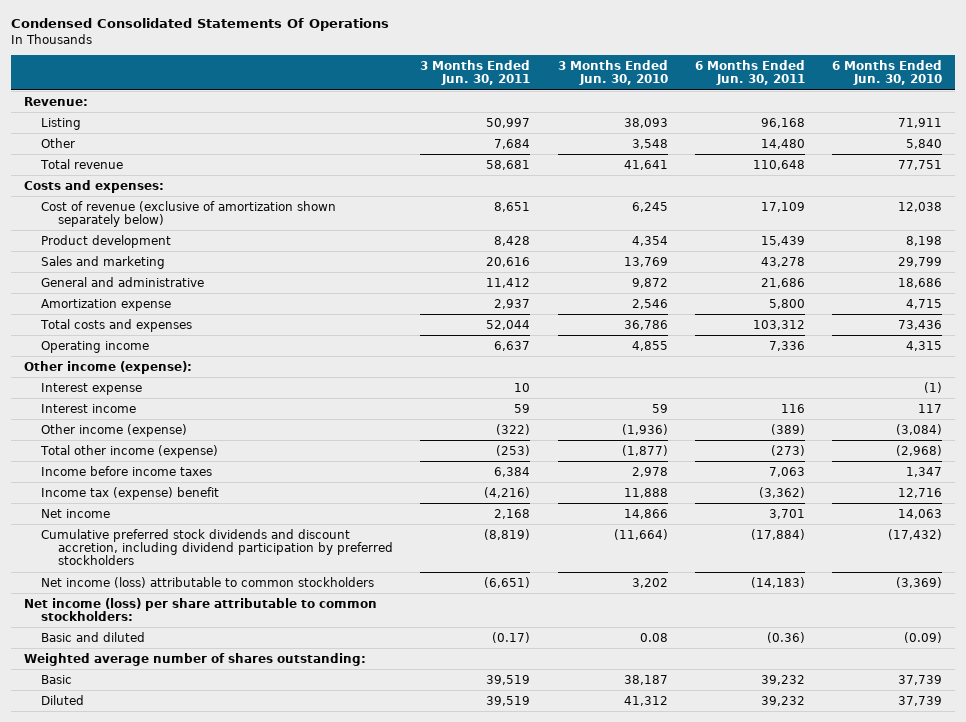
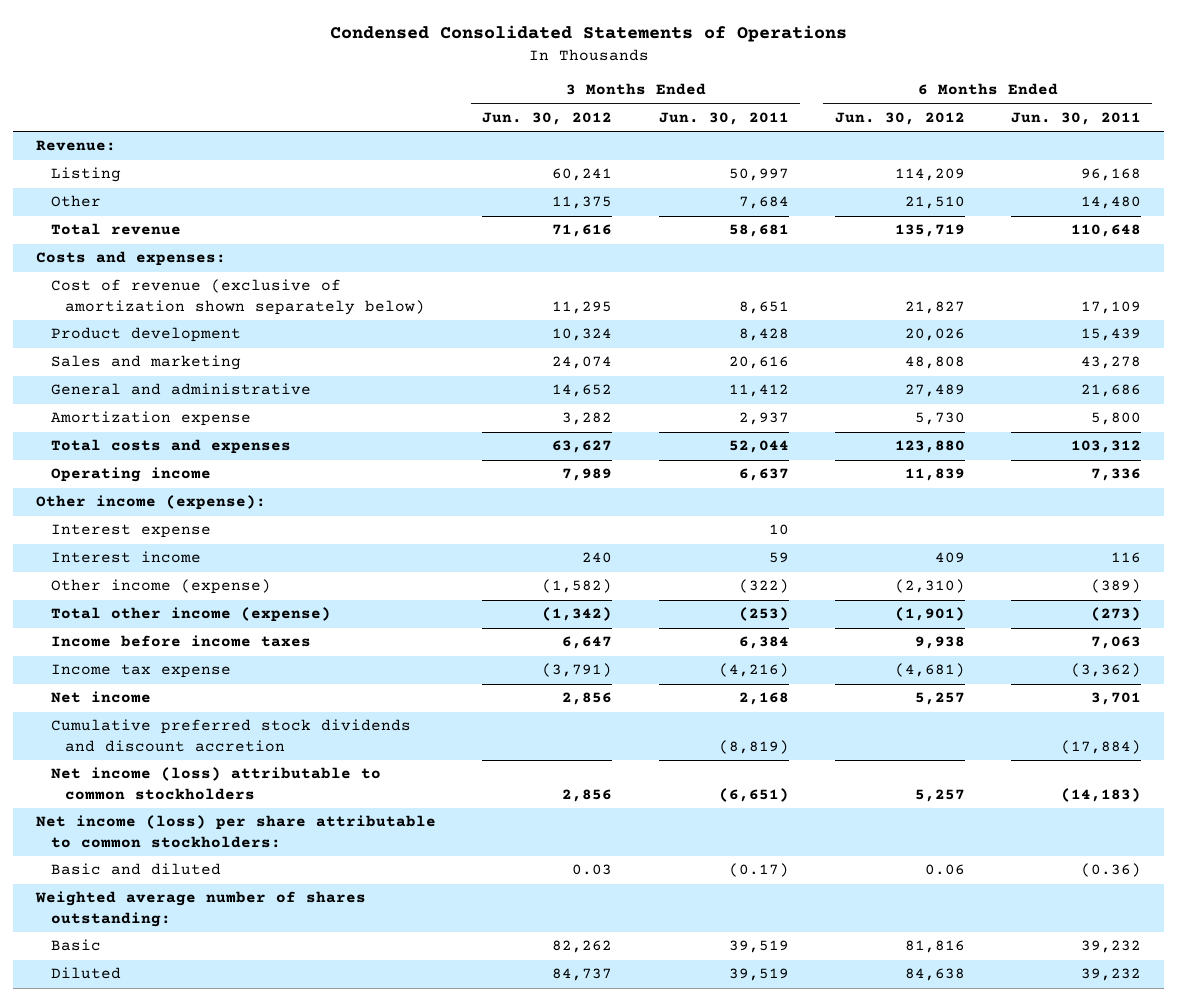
[10,18,389,32] Condensed Consolidated Statements Of Operations -> [329,25,847,43] Condensed Consolidated Statements of Operations
[557,60,668,86] 3 Months Ended Jun. 30, 2010 -> none
[831,60,942,86] 6 Months Ended Jun. 30, 2010 -> none
none -> [482,111,613,125] Jun. 30, 2012
none -> [834,111,965,125] Jun. 30, 2012
[41,486,220,500] Income tax (expense) benefit -> [50,664,231,679] Income tax expense
[41,528,394,566] Cumulative preferred stock dividends and discount accretion, including dividend participation by preferred stockholders -> [50,719,411,753] Cumulative preferred stock dividends and discount accretion

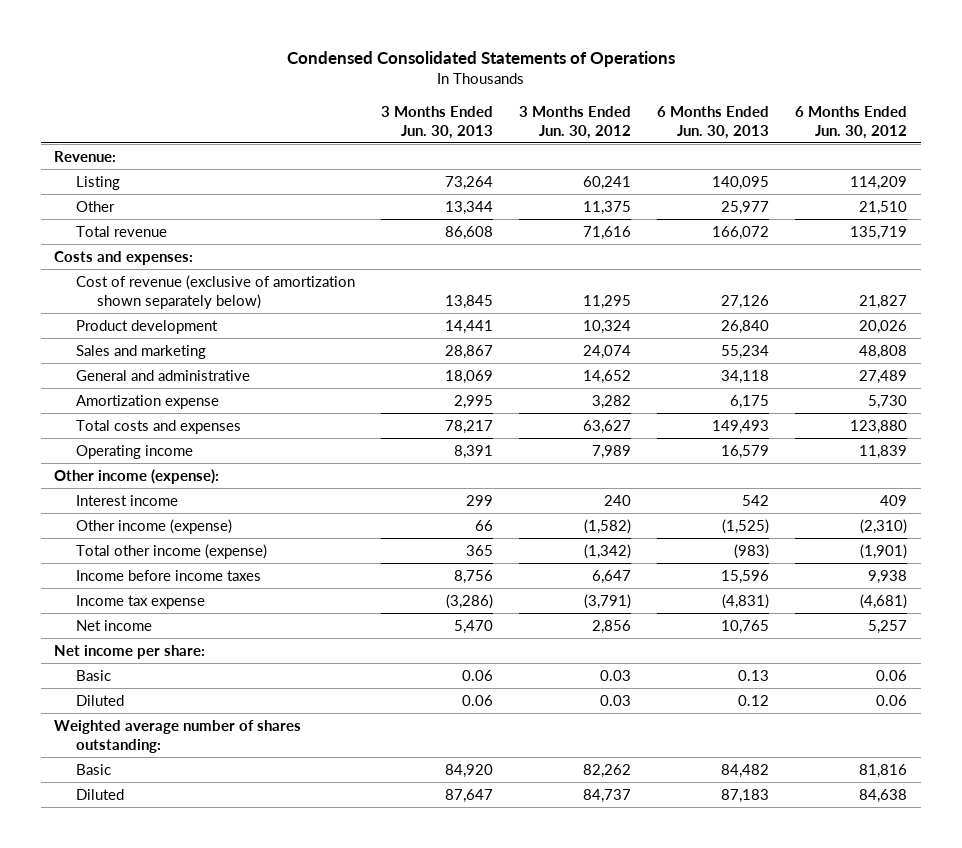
[658,111,789,125] Jun. 30, 2011 -> none
[1010,111,1141,125] Jun. 30, 2011 -> none
none -> [380,105,493,139] 3 Months Ended Jun. 30, 2013
none -> [657,105,770,139] 6 Months Ended Jun. 30, 2013
[50,524,211,539] Interest expense -> none
[50,719,411,753] Cumulative preferred stock dividends and discount accretion -> none
[50,767,381,801] Net income (loss) attributable to common stockholders -> none
[50,863,221,876] Basic and diluted -> none
[36,815,437,849] Net income (loss) per share attributable to common stockholders: -> [54,644,206,659] Net income per share:
none -> [75,669,111,681] Basic
none -> [75,694,124,706] Diluted

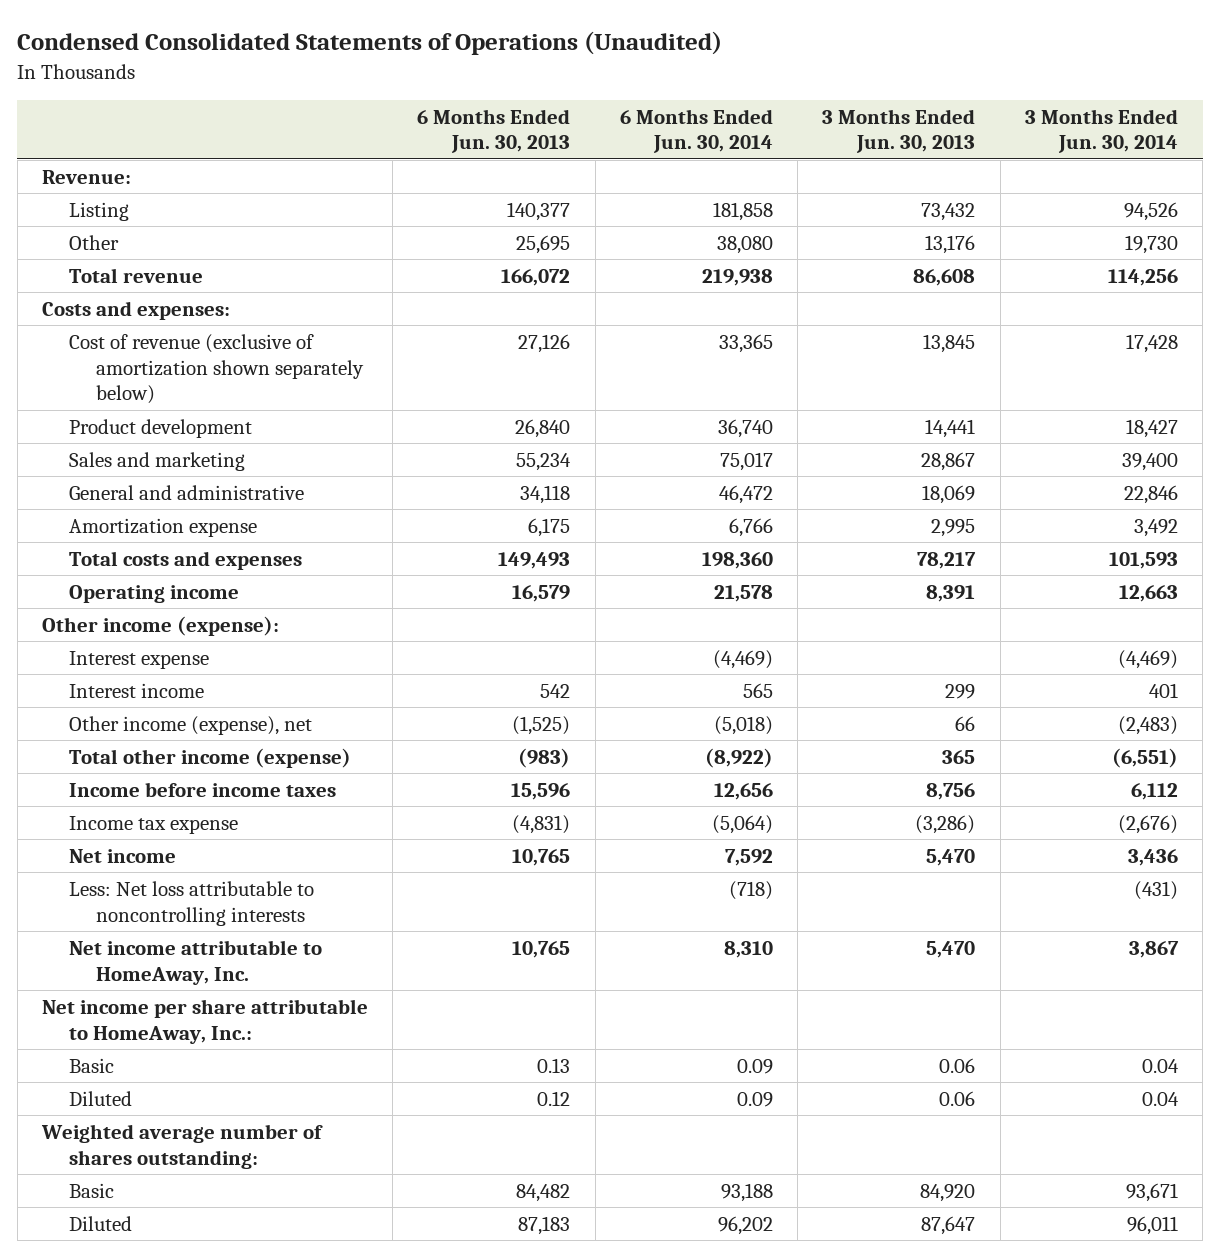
[286,51,675,68] Condensed Consolidated Statements of Operations -> [17,31,723,56] Condensed Consolidated Statements of Operations (Unaudited)
[519,105,632,139] 3 Months Ended Jun. 30, 2012 -> none
[795,105,908,139] 6 Months Ended Jun. 30, 2012 -> none
none -> [619,108,773,154] 6 Months Ended Jun. 30, 2014
none -> [1024,108,1178,154] 3 Months Ended Jun. 30, 2014
[444,175,493,190] 73,264 -> [921,202,976,221] 73,432
[712,175,770,190] 140,095 -> [507,201,571,221] 140,377
[444,200,493,215] 13,344 -> [925,234,976,254] 13,176
[721,200,770,215] 25,977 -> [516,234,571,254] 25,695
none -> [68,650,209,669] Interest expense
[75,518,232,534] Other income (expense) -> [68,715,312,735] Other income (expense), net
none -> [68,880,314,926] Less: Net loss attributable to noncontrolling interests
none -> [68,939,322,985] Net income attributable to HomeAway, Inc.
[54,644,206,659] Net income per share: -> [41,998,368,1044] Net income per share attributable to HomeAway, Inc.:

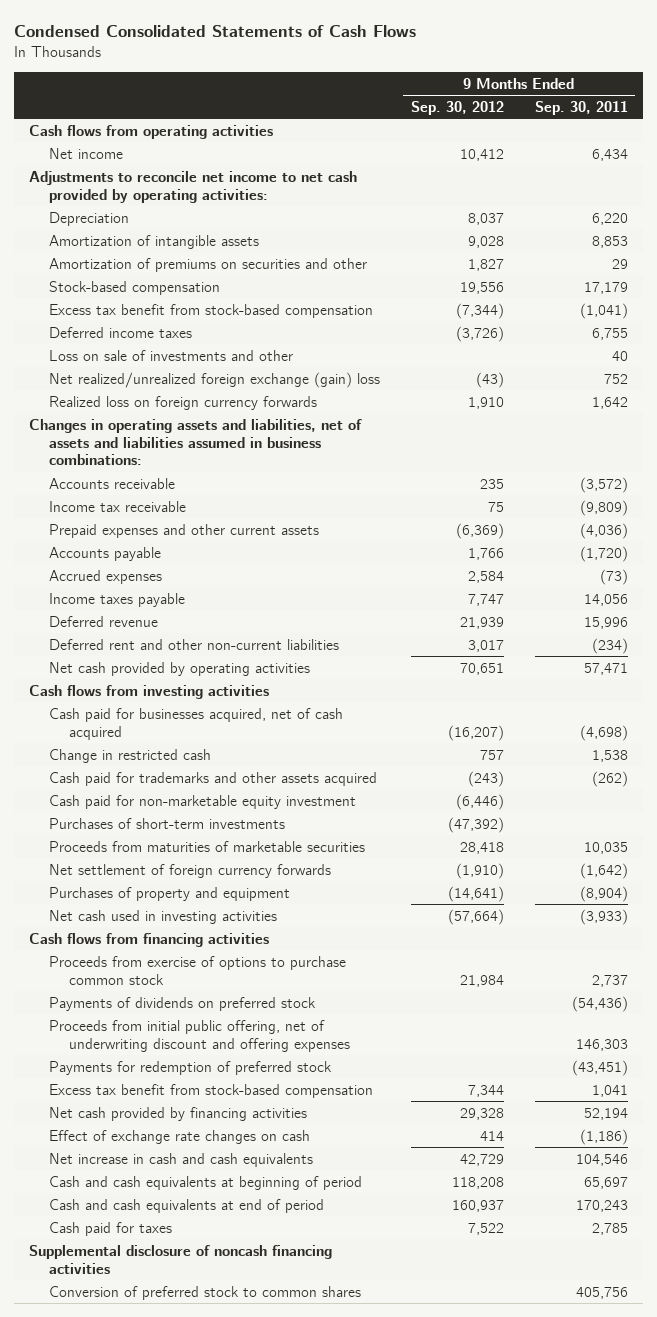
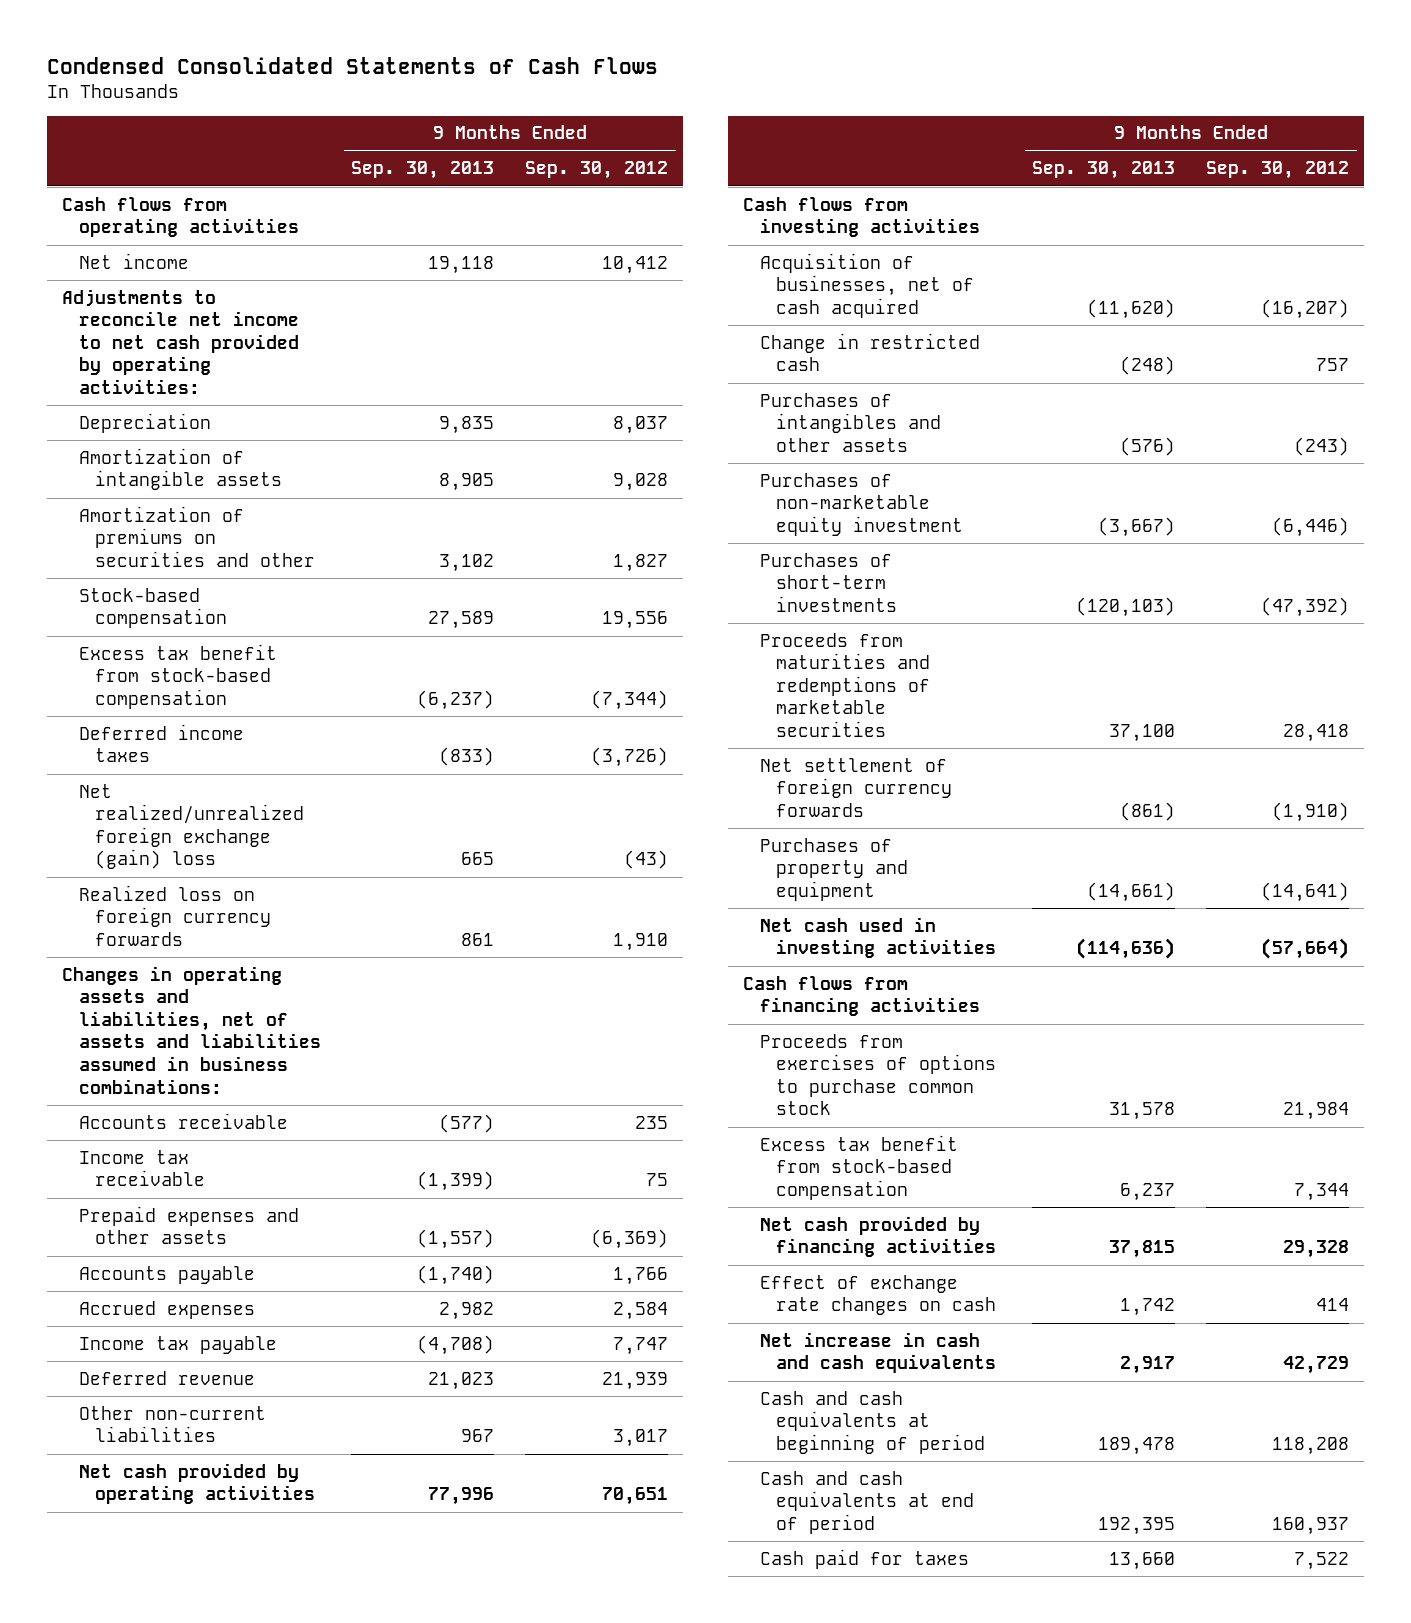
[534,100,628,115] Sep. 30, 2011 -> none
none -> [351,161,495,180] Sep. 30, 2013
[49,349,294,361] Loss on sale of investments and other -> none
[49,523,320,538] Prepaid expenses and other current assets -> [78,1205,299,1245] Prepaid expenses and other assets
[49,592,186,607] Income taxes payable -> [78,1335,277,1354] Income tax payable
[49,638,340,650] Deferred rent and other non-current liabilities -> [78,1405,266,1443] Other non-current liabilities
[49,707,344,740] Cash paid for businesses acquired, net of cash acquired -> [759,252,975,318] Acquisition of businesses, net of cash acquired
[49,771,378,786] Cash paid for trademarks and other assets acquired -> [759,392,942,452] Purchases of intangibles and other assets
[49,794,357,809] Cash paid for non-marketable equity investment -> [759,472,964,536] Purchases of non-marketable equity investment
[49,840,366,852] Proceeds from maturities of marketable securities -> [759,632,931,737] Proceeds from maturities and redemptions of marketable securities
[49,996,317,1011] Payments of dividends on preferred stock -> none
[49,1019,350,1052] Proceeds from initial public offering, net of underwriting discount and offering expenses -> none
[49,1060,333,1075] Payments for redemption of preferred stock -> none
[49,955,347,985] Proceeds from exercise of options to purchase common stock -> [759,1033,997,1116] Proceeds from exercises of options to purchase common stock
[29,1244,333,1274] Supplemental disclosure of noncash financing activities -> none
[49,1285,362,1300] Conversion of preferred stock to common shares -> none

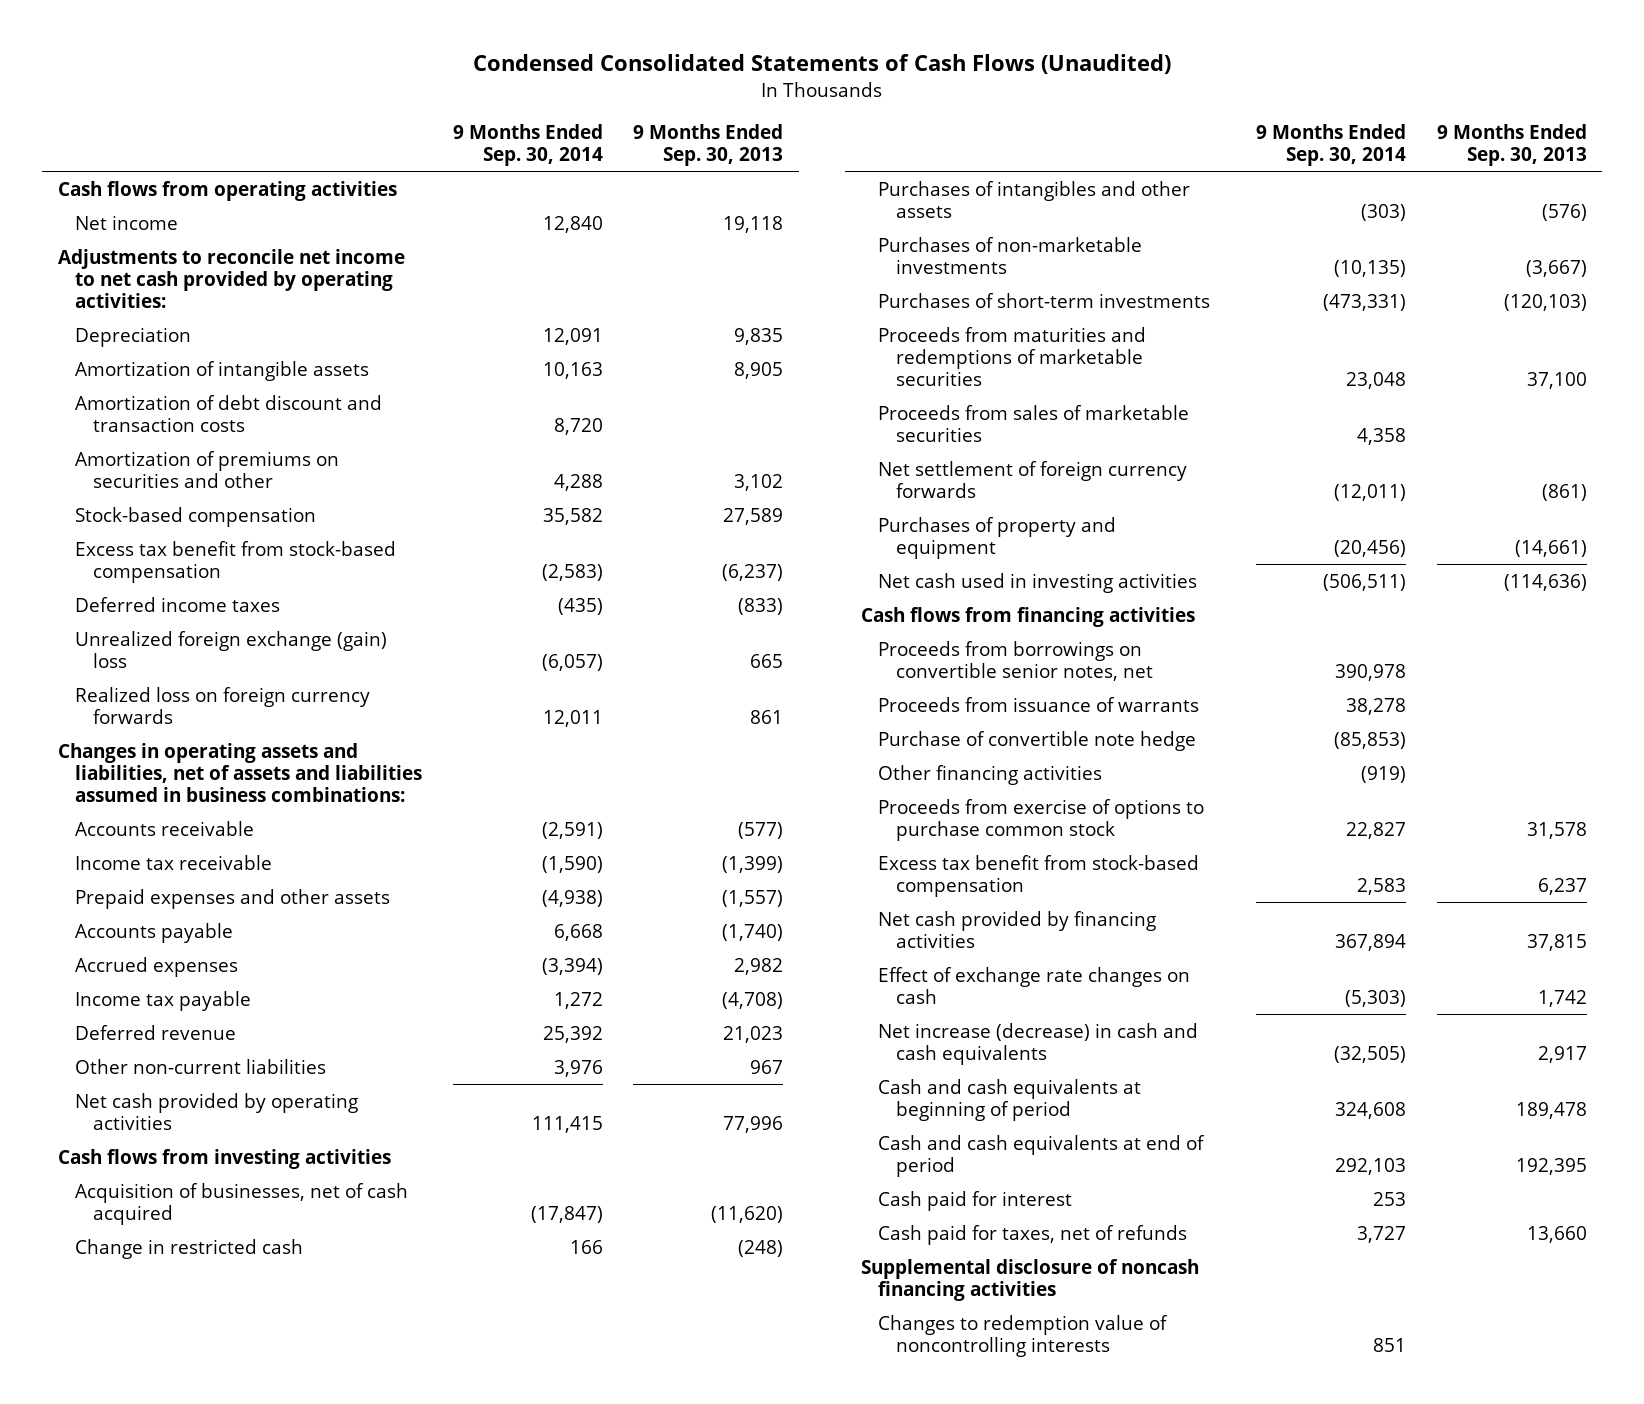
[46,57,658,75] Condensed Consolidated Statements of Cash Flows -> [473,54,1172,75] Condensed Consolidated Statements of Cash Flows (Unaudited)
[525,161,669,180] Sep. 30, 2012 -> none
none -> [452,123,603,167] 9 Months Ended Sep. 30, 2014
none -> [75,394,383,432] Amortization of debt discount and transaction costs
[78,783,305,870] Net realized/unrealized foreign exchange (gain) loss -> [75,630,388,668] Unrealized foreign exchange (gain) loss
[759,472,964,536] Purchases of non-marketable equity investment -> [878,236,1143,274] Purchases of non-marketable investments
none -> [878,404,1190,442] Proceeds from sales of marketable securities
none -> [878,640,1153,681] Proceeds from borrowings on convertible senior notes, net
none -> [878,696,1200,712] Proceeds from issuance of warrants
none -> [878,730,1197,751] Purchase of convertible note hedge
none -> [878,764,1103,785] Other financing activities
[759,1033,997,1116] Proceeds from exercises of options to purchase common stock -> [878,798,1205,841] Proceeds from exercise of options to purchase common stock
[759,1331,997,1374] Net increase in cash and cash equivalents -> [878,1022,1199,1065] Net increase (decrease) in cash and cash equivalents
none -> [878,1190,1073,1211] Cash paid for interest
[759,1548,969,1569] Cash paid for taxes -> [878,1224,1188,1245] Cash paid for taxes, net of refunds
none -> [860,1258,1199,1301] Supplemental disclosure of noncash financing activities
none -> [878,1314,1169,1357] Changes to redemption value of noncontrolling interests

